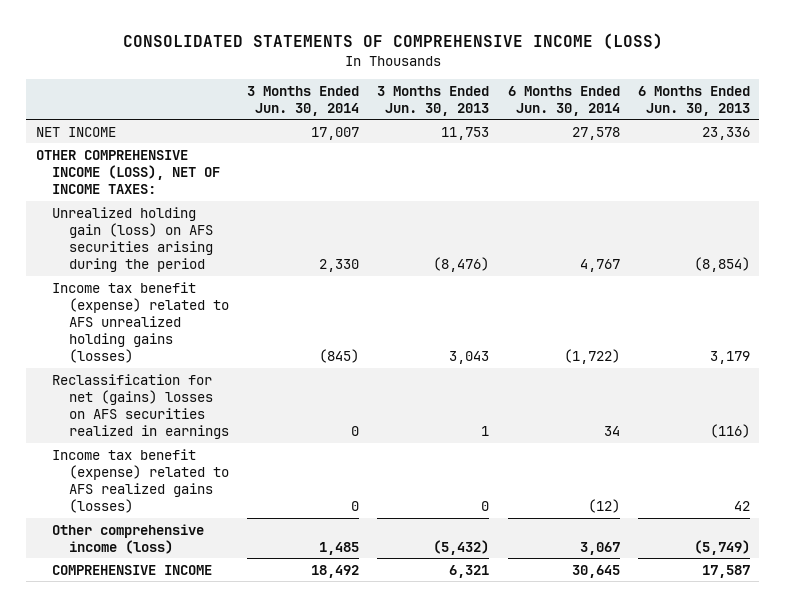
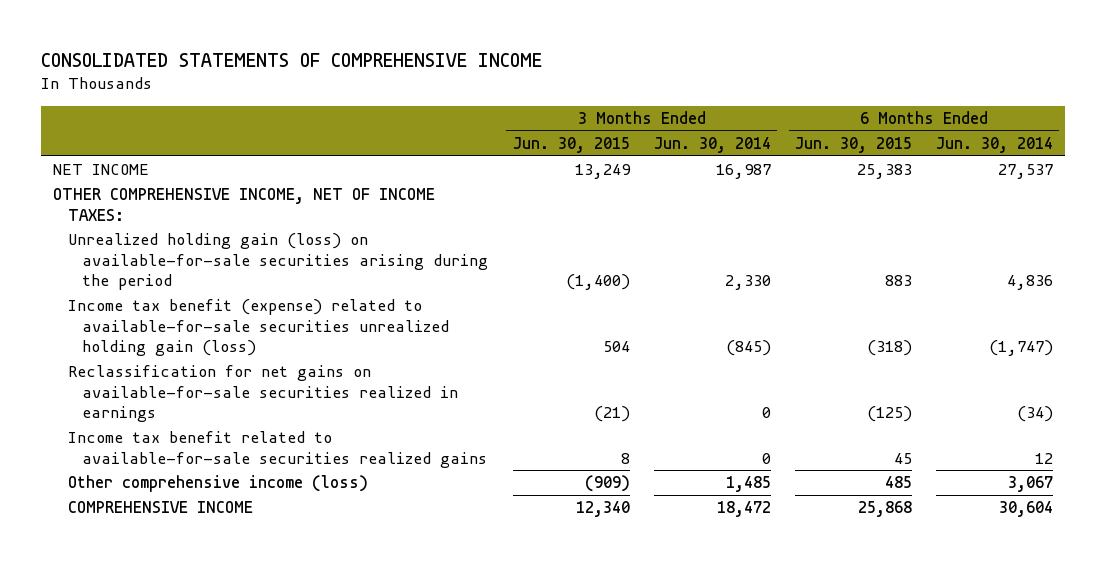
[122,33,663,50] CONSOLIDATED STATEMENTS OF COMPREHENSIVE INCOME (LOSS) -> [40,52,542,67] CONSOLIDATED STATEMENTS OF COMPREHENSIVE INCOME
[377,85,490,116] 3 Months Ended Jun. 30, 2013 -> none
[638,85,751,116] 6 Months Ended Jun. 30, 2013 -> none
none -> [512,136,630,153] Jun. 30, 2015
none -> [794,136,912,153] Jun. 30, 2015
[311,126,360,140] 17,007 -> [715,164,771,180] 16,987
[571,126,620,140] 27,578 -> [998,164,1054,180] 27,537
[35,149,221,194] OTHER COMPREHENSIVE INCOME (LOSS), NET OF INCOME TAXES: -> [52,188,435,221] OTHER COMPREHENSIVE INCOME, NET OF INCOME TAXES:
[52,206,213,273] Unrealized holding gain (loss) on AFS securities arising during the period -> [67,233,489,290] Unrealized holding gain (loss) on available-for-sale securities arising during the period
[579,259,620,273] 4,767 -> [1007,274,1054,290] 4,836
[52,281,229,364] Income tax benefit (expense) related to AFS unrealized holding gains (losses) -> [67,299,450,356] Income tax benefit (expense) related to available-for-sale securities unrealized holding gain (loss)
[563,349,620,365] (1,722) -> [989,339,1054,356] (1,747)
[52,373,229,440] Reclassification for net (gains) losses on AFS securities realized in earnings -> [67,365,459,422] Reclassification for net gains on available-for-sale securities realized in earnings
[603,426,620,437] 34 -> [1017,405,1054,422] (34)
[52,448,229,514] Income tax benefit (expense) related to AFS realized gains (losses) -> [67,431,488,468] Income tax benefit related to available-for-sale securities realized gains
[587,499,620,514] (12) -> [1035,452,1054,464] 12
[311,564,360,578] 18,492 -> [716,501,771,518] 18,472
[571,564,620,578] 30,645 -> [999,501,1054,518] 30,604

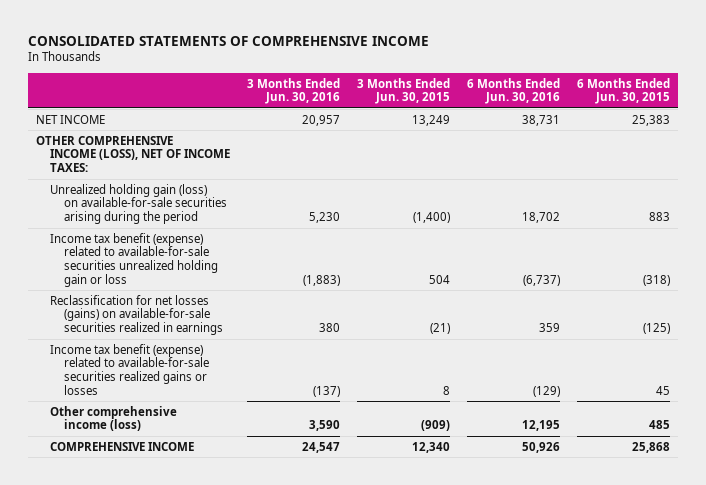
[653,136,771,153] Jun. 30, 2014 -> none
[936,136,1054,153] Jun. 30, 2014 -> none
none -> [247,77,341,105] 3 Months Ended Jun. 30, 2016
none -> [466,77,560,105] 6 Months Ended Jun. 30, 2016
[52,188,435,221] OTHER COMPREHENSIVE INCOME, NET OF INCOME TAXES: -> [36,135,231,173] OTHER COMPREHENSIVE INCOME (LOSS), NET OF INCOME TAXES:
[67,299,450,356] Income tax benefit (expense) related to available-for-sale securities unrealized holding gain (loss) -> [50,232,219,287] Income tax benefit (expense) related to available-for-sale securities unrealized holding gain or loss
[67,365,459,422] Reclassification for net gains on available-for-sale securities realized in earnings -> [50,294,224,336] Reclassification for net losses (gains) on available-for-sale securities realized in earnings
[67,431,488,468] Income tax benefit related to available-for-sale securities realized gains -> [50,343,210,395] Income tax benefit (expense) related to available-for-sale securities realized gains or losses

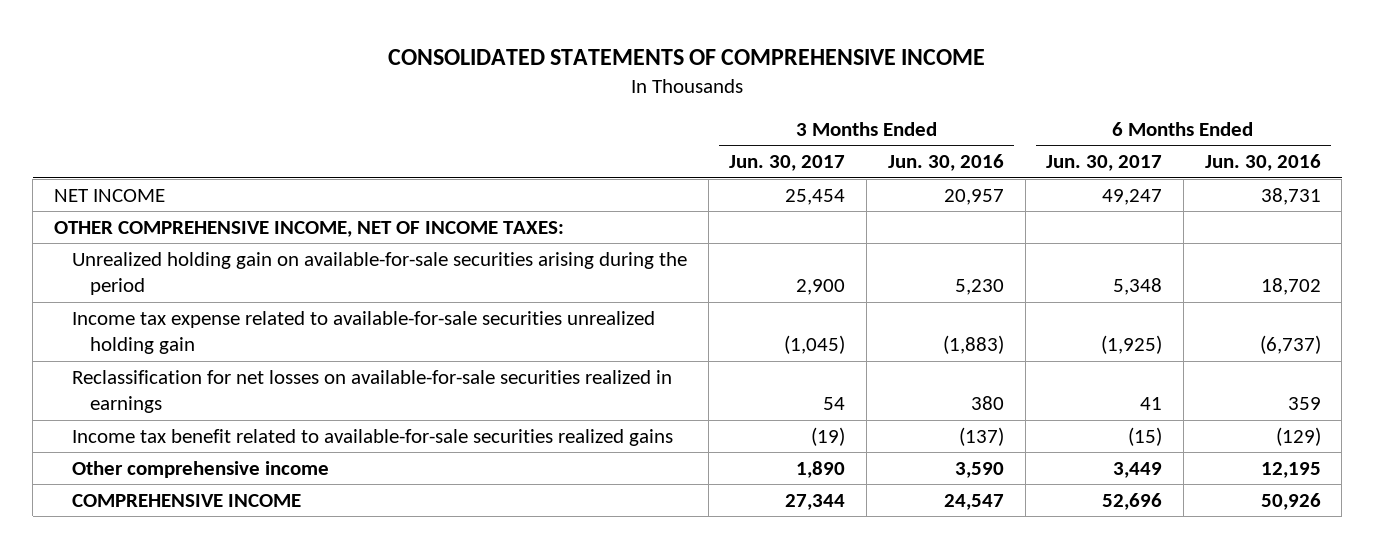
[357,77,451,105] 3 Months Ended Jun. 30, 2015 -> none
[576,77,670,105] 6 Months Ended Jun. 30, 2015 -> none
none -> [729,155,846,172] Jun. 30, 2017
none -> [1046,155,1163,172] Jun. 30, 2017
[36,135,231,173] OTHER COMPREHENSIVE INCOME (LOSS), NET OF INCOME TAXES: -> [53,220,564,237] OTHER COMPREHENSIVE INCOME, NET OF INCOME TAXES:
[50,183,228,225] Unrealized holding gain (loss) on available-for-sale securities arising during the period -> [72,251,688,296] Unrealized holding gain on available-for-sale securities arising during the period
[50,232,219,287] Income tax benefit (expense) related to available-for-sale securities unrealized holding gain or loss -> [72,310,656,355] Income tax expense related to available-for-sale securities unrealized holding gain
[50,294,224,336] Reclassification for net losses (gains) on available-for-sale securities realized in earnings -> [72,369,673,414] Reclassification for net losses on available-for-sale securities realized in earnings
[50,343,210,395] Income tax benefit (expense) related to available-for-sale securities realized gains or losses -> [72,428,674,446] Income tax benefit related to available-for-sale securities realized gains
[50,405,178,432] Other comprehensive income (loss) -> [72,460,330,478] Other comprehensive income

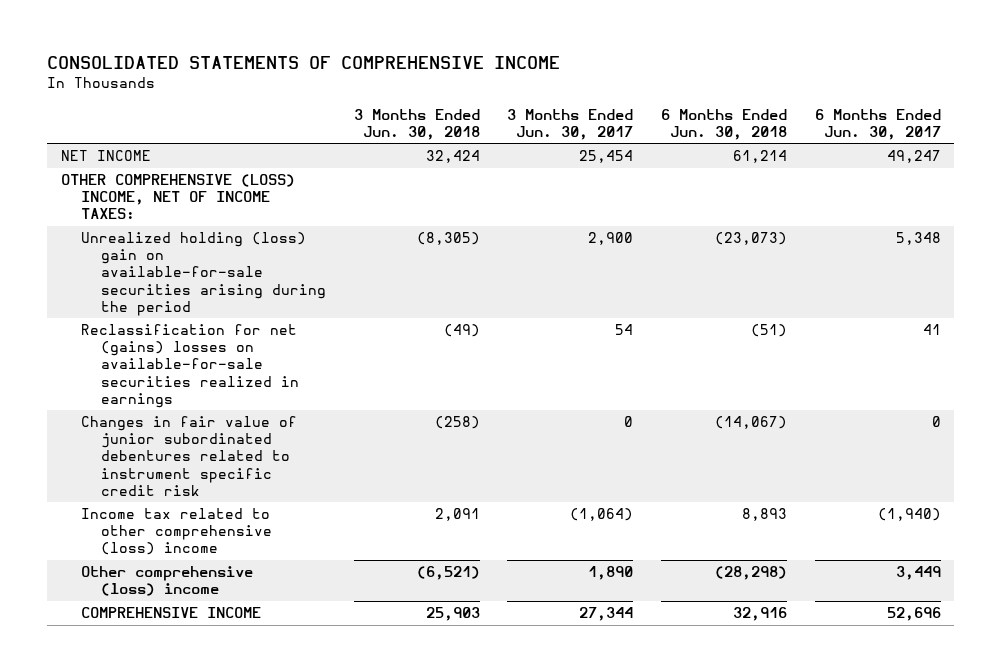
[887,154,1004,172] Jun. 30, 2016 -> none
[1204,154,1321,172] Jun. 30, 2016 -> none
none -> [353,108,480,140] 3 Months Ended Jun. 30, 2018
none -> [660,108,787,140] 6 Months Ended Jun. 30, 2018
[72,310,656,355] Income tax expense related to available-for-sale securities unrealized holding gain -> none
[72,428,674,446] Income tax benefit related to available-for-sale securities realized gains -> none
[53,220,564,237] OTHER COMPREHENSIVE INCOME, NET OF INCOME TAXES: -> [61,174,296,220] OTHER COMPREHENSIVE (LOSS) INCOME, NET OF INCOME TAXES:
[72,251,688,296] Unrealized holding gain on available-for-sale securities arising during the period -> [80,232,326,316] Unrealized holding (loss) gain on available-for-sale securities arising during the period
[72,369,673,414] Reclassification for net losses on available-for-sale securities realized in earnings -> [80,324,299,408] Reclassification for net (gains) losses on available-for-sale securities realized in earnings
none -> [80,416,297,496] Changes in fair value of junior subordinated debentures related to instrument specific credit risk
none -> [80,508,272,556] Income tax related to other comprehensive (loss) income
[72,460,330,478] Other comprehensive income -> [80,566,253,597] Other comprehensive (loss) income

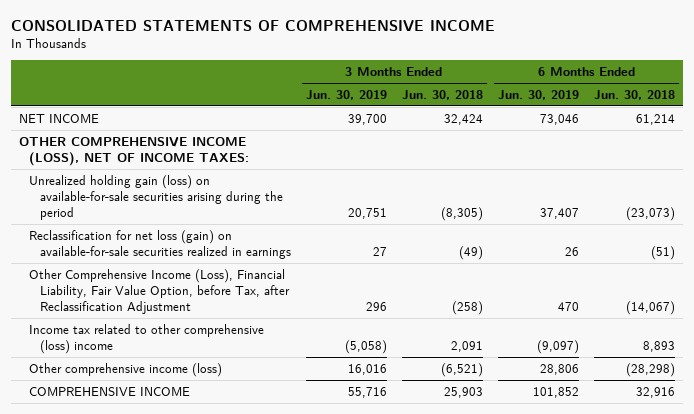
[507,108,634,140] 3 Months Ended Jun. 30, 2017 -> none
[814,108,941,140] 6 Months Ended Jun. 30, 2017 -> none
none -> [305,89,387,100] Jun. 30, 2019
none -> [498,89,580,100] Jun. 30, 2019
[61,174,296,220] OTHER COMPREHENSIVE (LOSS) INCOME, NET OF INCOME TAXES: -> [18,136,250,166] OTHER COMPREHENSIVE INCOME (LOSS), NET OF INCOME TAXES:
[80,232,326,316] Unrealized holding (loss) gain on available-for-sale securities arising during the period -> [29,174,283,220] Unrealized holding gain (loss) on available-for-sale securities arising during the period
[80,324,299,408] Reclassification for net (gains) losses on available-for-sale securities realized in earnings -> [29,229,291,259] Reclassification for net loss (gain) on available-for-sale securities realized in earnings
[80,416,297,496] Changes in fair value of junior subordinated debentures related to instrument specific credit risk -> [29,268,290,314] Other Comprehensive Income (Loss), Financial Liability, Fair Value Option, before Tax, after Reclassification Adjustment
[80,566,253,597] Other comprehensive (loss) income -> [29,362,223,377] Other comprehensive income (loss)

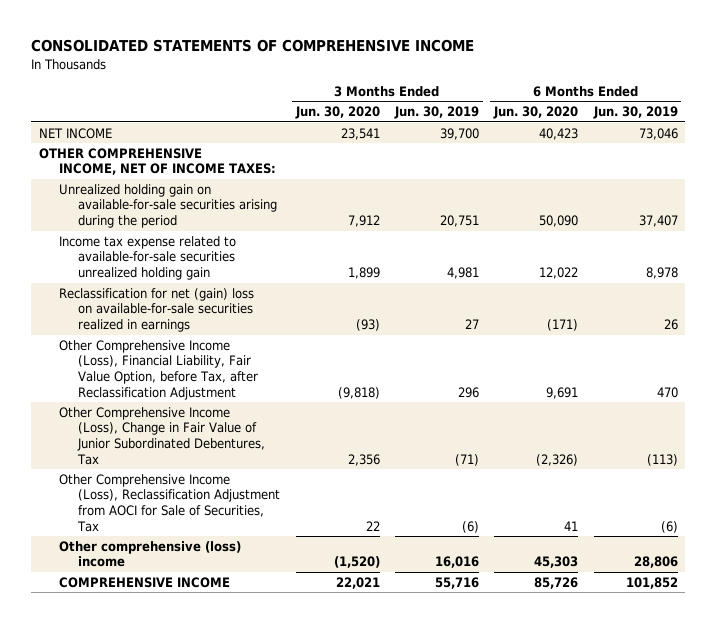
[402,89,484,100] Jun. 30, 2018 -> none
[594,89,676,100] Jun. 30, 2018 -> none
none -> [294,106,380,120] Jun. 30, 2020
none -> [493,106,579,120] Jun. 30, 2020
[18,136,250,166] OTHER COMPREHENSIVE INCOME (LOSS), NET OF INCOME TAXES: -> [39,147,276,176] OTHER COMPREHENSIVE INCOME, NET OF INCOME TAXES:
[29,174,283,220] Unrealized holding gain (loss) on available-for-sale securities arising during the period -> [58,183,278,229] Unrealized holding gain on available-for-sale securities arising during the period
none -> [58,235,236,281] Income tax expense related to available-for-sale securities unrealized holding gain
[29,229,291,259] Reclassification for net loss (gain) on available-for-sale securities realized in earnings -> [58,287,254,333] Reclassification for net (gain) loss on available-for-sale securities realized in earnings
[29,323,265,354] Income tax related to other comprehensive (loss) income -> none
none -> [58,406,266,465] Other Comprehensive Income (Loss), Change in Fair Value of Junior Subordinated Debentures, Tax
none -> [58,473,281,532] Other Comprehensive Income (Loss), Reclassification Adjustment from AOCI for Sale of Securities, Tax
[29,362,223,377] Other comprehensive income (loss) -> [58,540,241,568] Other comprehensive (loss) income

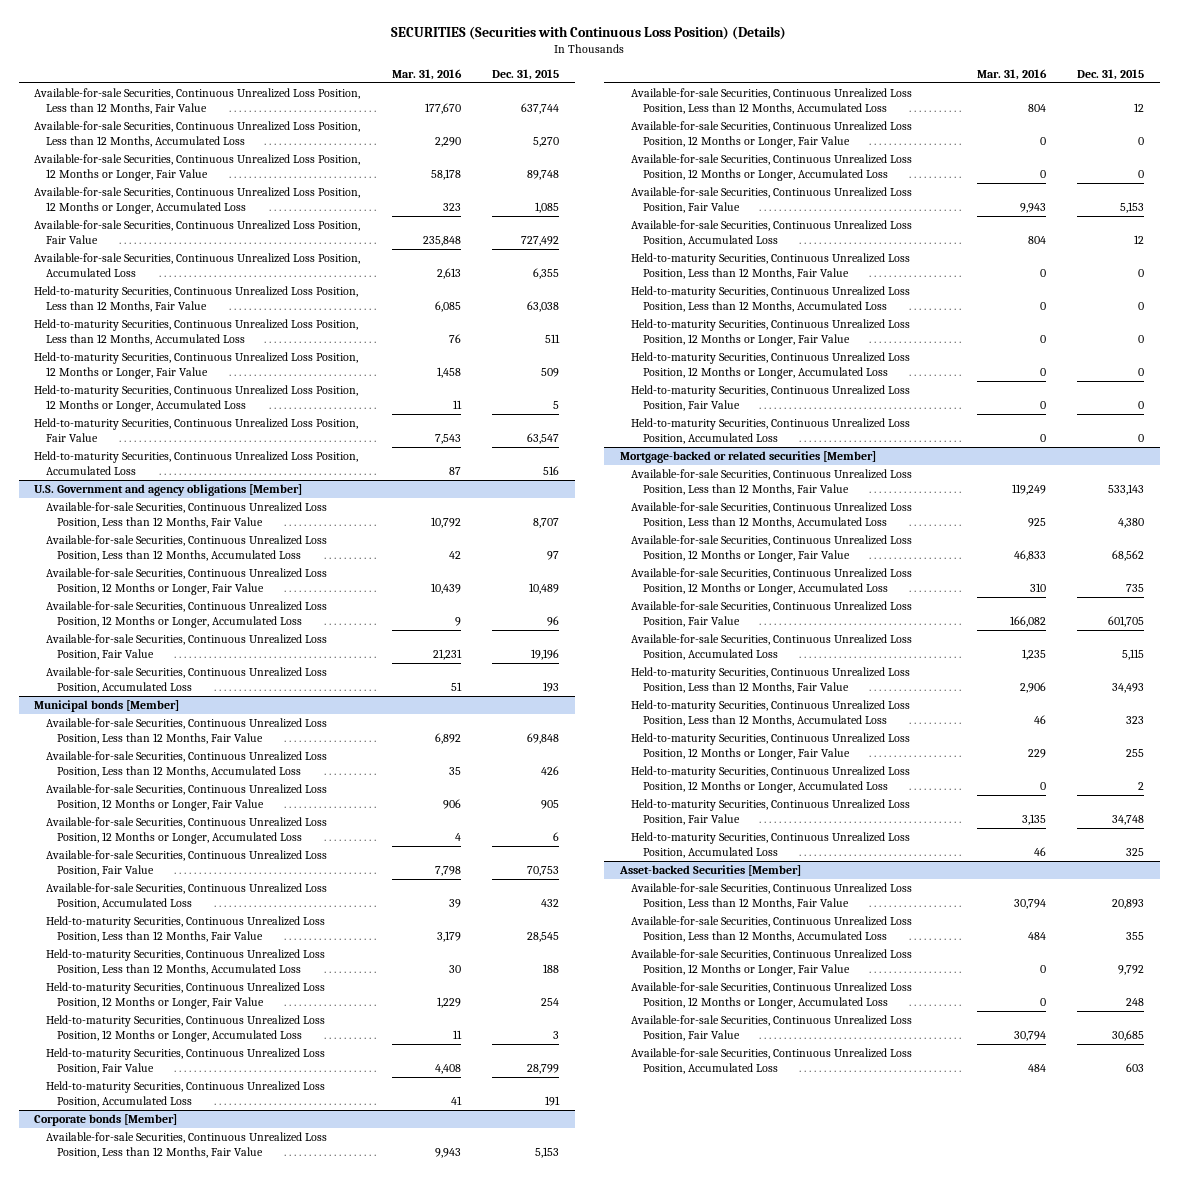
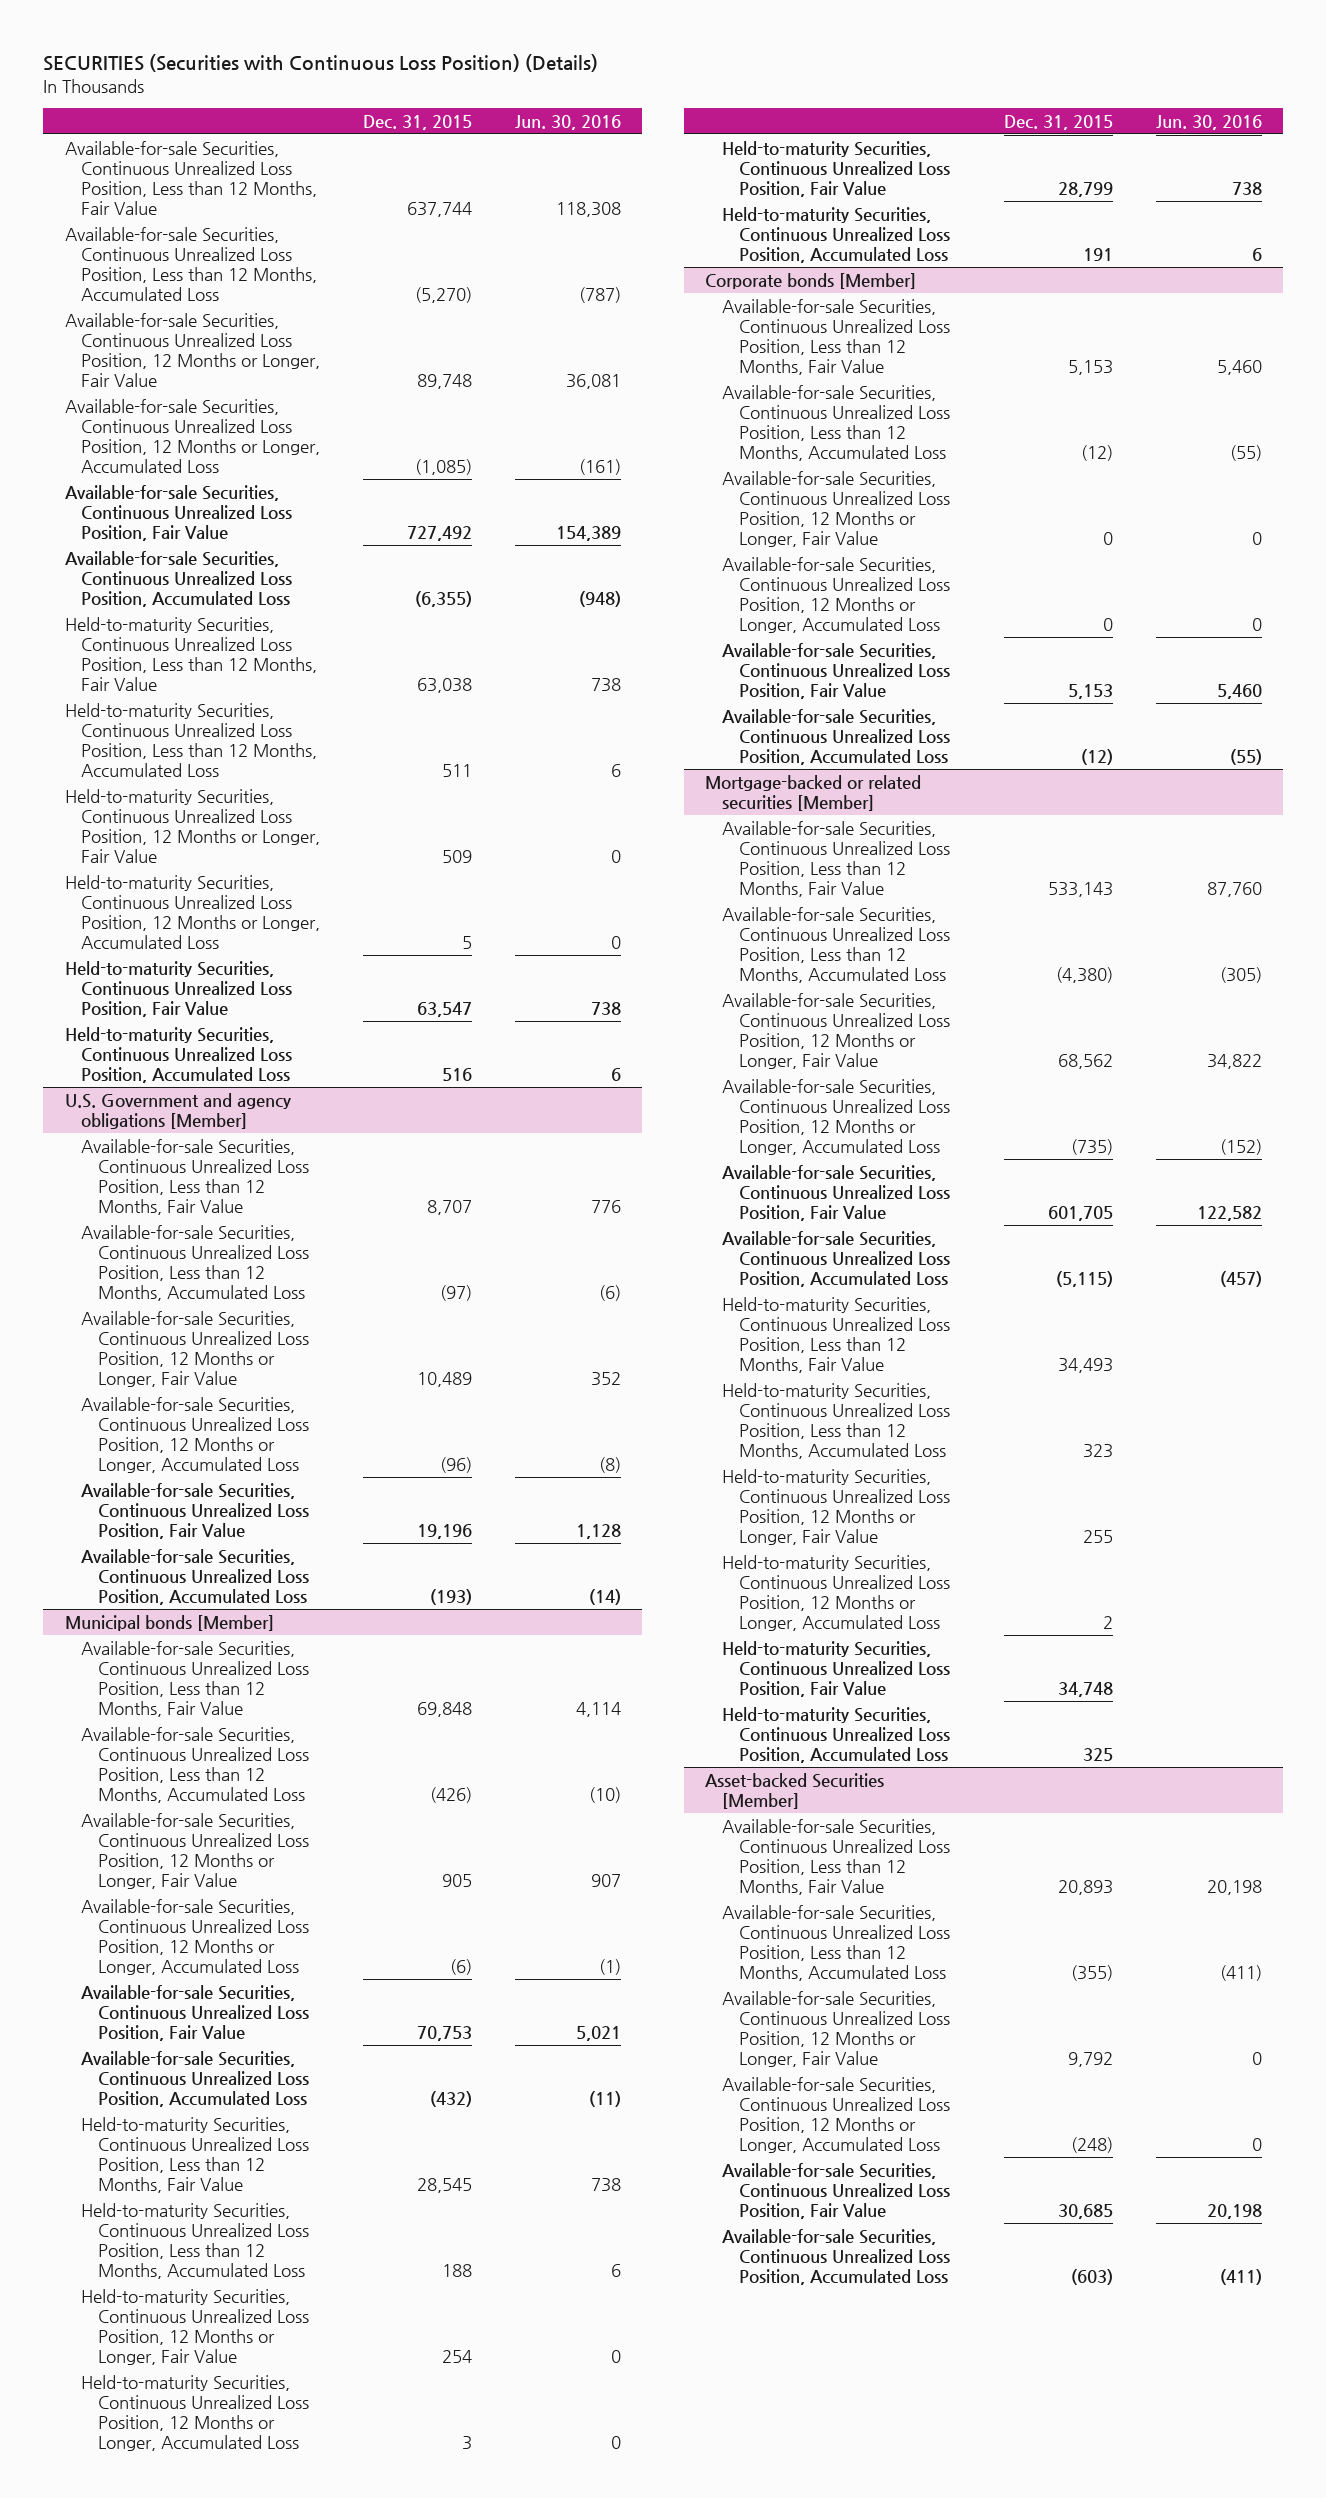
[391,68,462,80] Mar. 31, 2016 -> none
none -> [515,114,622,130] Jun. 30, 2016
[533,136,560,147] 5,270 -> [415,287,473,304] (5,270)
[535,201,560,213] 1,085 -> [415,459,473,476] (1,085)
[533,267,560,279] 6,355 -> [415,590,473,607] (6,355)
[547,550,560,560] 97 -> [440,1285,473,1302] (97)
[547,615,560,626] 96 -> [440,1457,473,1474] (96)
[543,681,560,692] 193 -> [430,1588,473,1605] (193)
[541,765,560,775] 426 -> [430,1787,473,1804] (426)
[553,831,560,841] 6 -> [450,1959,473,1976] (6)
[541,898,560,907] 432 -> [430,2090,473,2107] (432)
[1134,102,1145,112] 12 -> [1080,445,1113,462] (12)
[631,252,911,279] Held-to-maturity Securities, Continuous Unrealized Loss Position, Less than 12 Months, Fair Value -> none
[631,285,911,312] Held-to-maturity Securities, Continuous Unrealized Loss Position, Less than 12 Months, Accumulated Loss -> none
[631,318,911,346] Held-to-maturity Securities, Continuous Unrealized Loss Position, 12 Months or Longer, Fair Value -> none
[631,351,911,379] Held-to-maturity Securities, Continuous Unrealized Loss Position, 12 Months or Longer, Accumulated Loss -> none
[631,384,911,411] Held-to-maturity Securities, Continuous Unrealized Loss Position, Fair Value -> none
[631,417,911,444] Held-to-maturity Securities, Continuous Unrealized Loss Position, Accumulated Loss -> none
[1134,234,1145,244] 12 -> [1080,748,1113,765] (12)
[1118,517,1145,528] 4,380 -> [1055,967,1113,984] (4,380)
[1126,583,1145,592] 735 -> [1070,1139,1113,1156] (735)
[1122,648,1145,660] 5,115 -> [1055,1270,1113,1287] (5,115)
[1126,931,1145,940] 355 -> [1070,1965,1113,1982] (355)
[1126,997,1145,1006] 248 -> [1070,2137,1113,2154] (248)
[1126,1062,1145,1072] 603 -> [1070,2268,1113,2285] (603)

